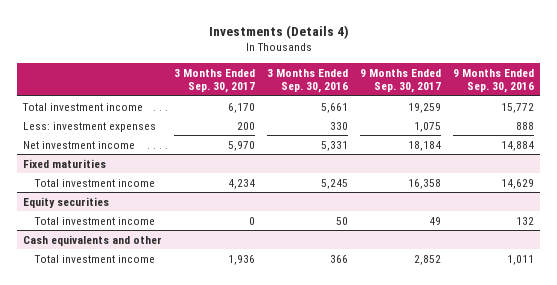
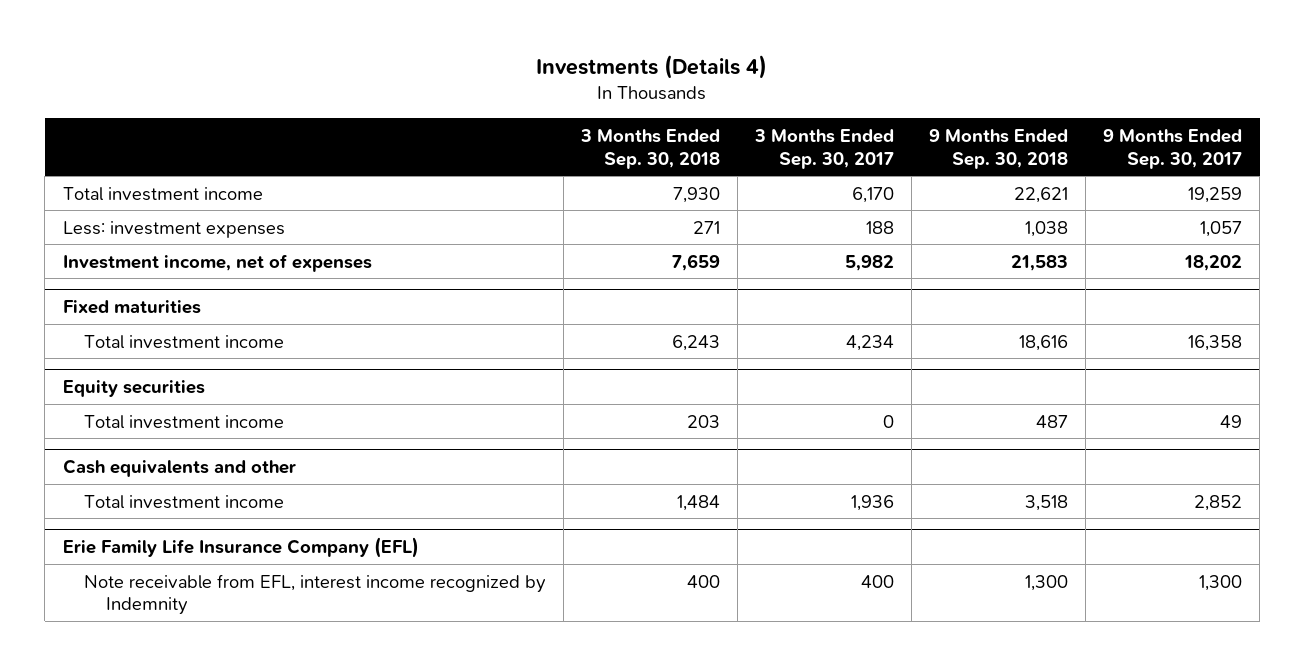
[267,68,349,94] 3 Months Ended Sep. 30, 2016 -> none
[452,68,534,94] 9 Months Ended Sep. 30, 2016 -> none
none -> [580,128,721,169] 3 Months Ended Sep. 30, 2018
none -> [929,128,1069,169] 9 Months Ended Sep. 30, 2018
[237,121,256,130] 200 -> [866,220,895,234] 188
[413,121,441,132] 1,075 -> [1200,220,1243,237] 1,057
[23,140,136,149] Net investment income -> [62,253,372,272] Investment income, net of expenses
[228,140,256,151] 5,970 -> [845,254,895,271] 5,982
[407,140,441,151] 18,184 -> [1184,254,1243,271] 18,202
none -> [62,536,419,558] Erie Family Life Insurance Company (EFL)
none -> [84,573,547,616] Note receivable from EFL, interest income recognized by Indemnity

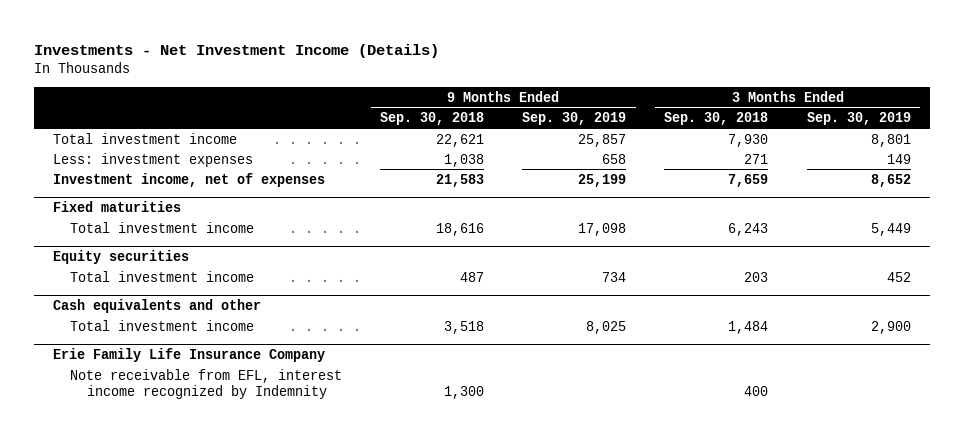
[536,55,768,80] Investments (Details 4) -> [33,44,439,59] Investments - Net Investment Income (Details)
[754,128,895,169] 3 Months Ended Sep. 30, 2017 -> none
[1103,128,1243,169] 9 Months Ended Sep. 30, 2017 -> none
none -> [522,112,627,126] Sep. 30, 2019
none -> [806,112,911,126] Sep. 30, 2019
[62,536,419,558] Erie Family Life Insurance Company (EFL) -> [52,347,325,362] Erie Family Life Insurance Company

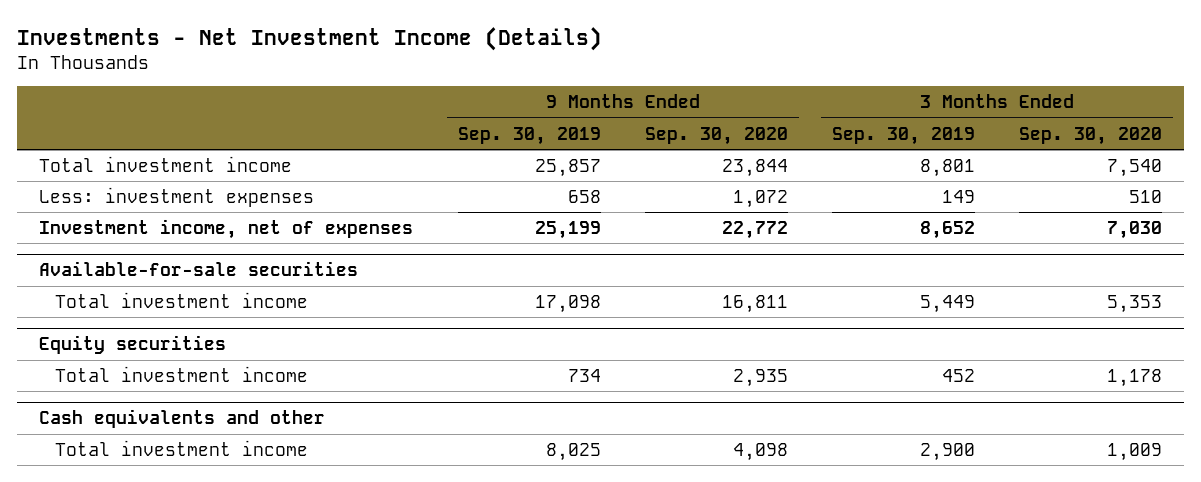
[380,112,485,126] Sep. 30, 2018 -> none
[664,112,769,126] Sep. 30, 2018 -> none
none -> [644,126,788,145] Sep. 30, 2020
none -> [1018,126,1162,145] Sep. 30, 2020
[52,200,181,212] Fixed maturities -> [39,261,359,277] Available-for-sale securities
[52,347,325,362] Erie Family Life Insurance Company -> none
[70,368,343,400] Note receivable from EFL, interest income recognized by Indemnity -> none

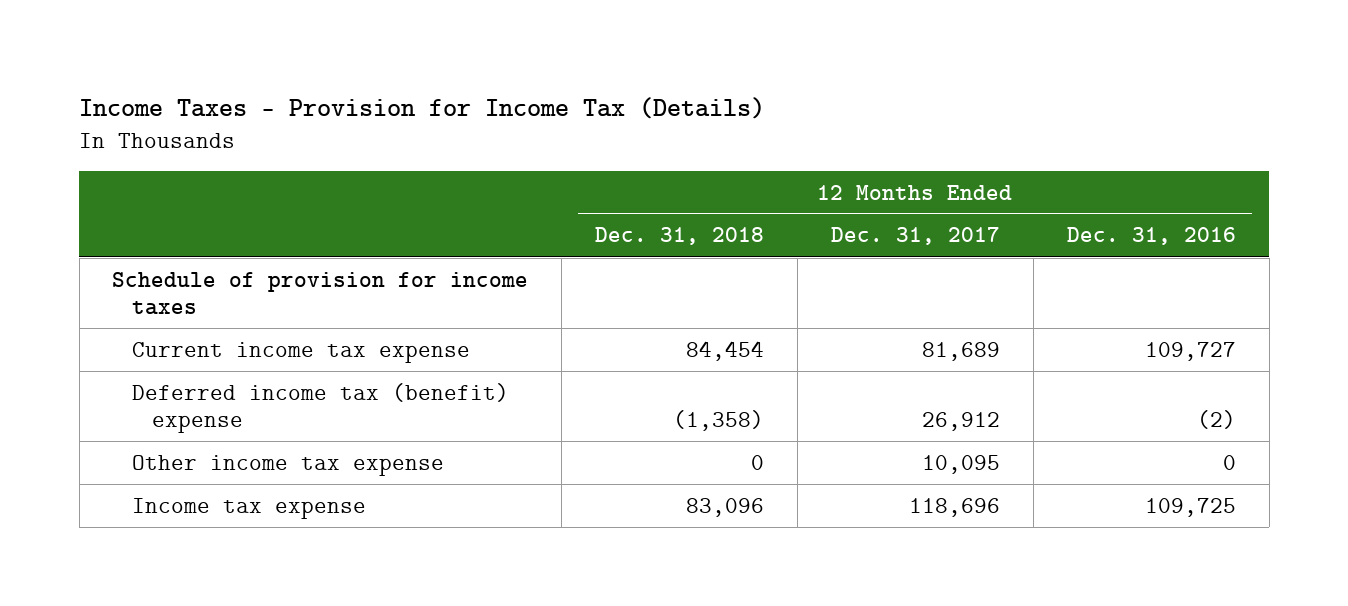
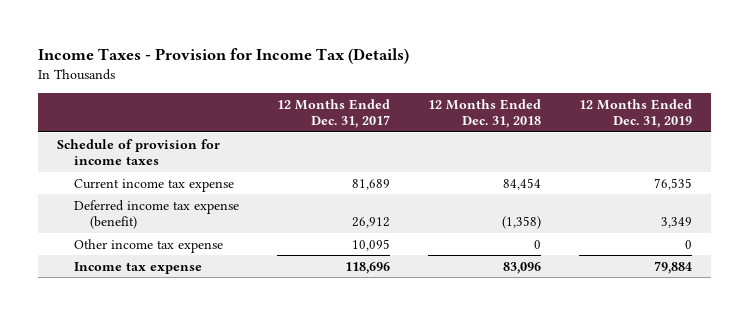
[1066,227,1236,246] Dec. 31, 2016 -> none
none -> [578,98,692,129] 12 Months Ended Dec. 31, 2019
[132,382,510,434] Deferred income tax (benefit) expense -> [73,199,239,230] Deferred income tax expense (benefit)

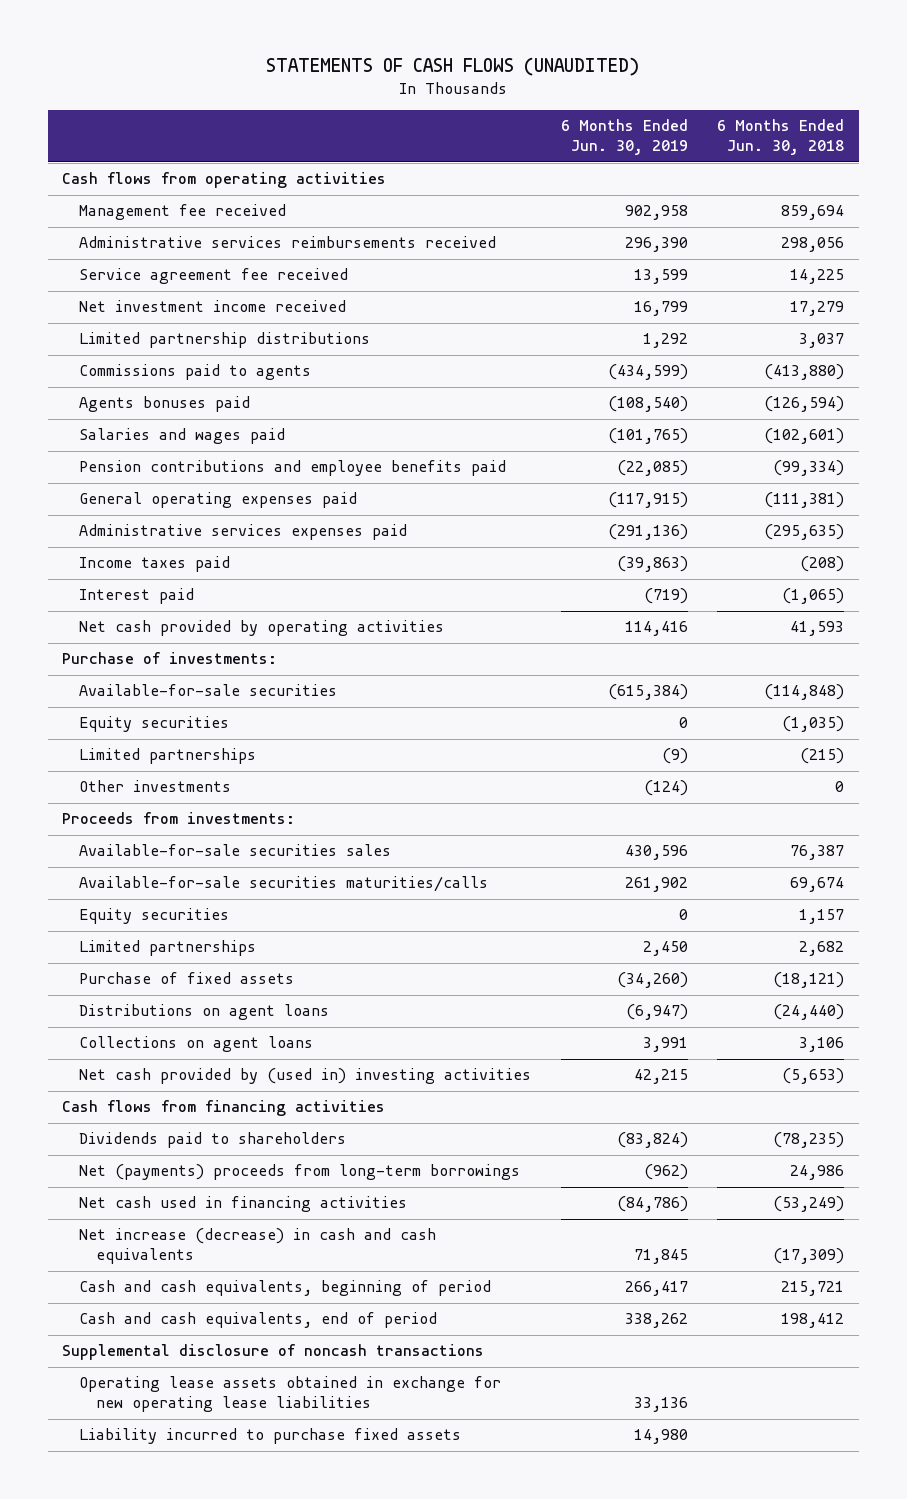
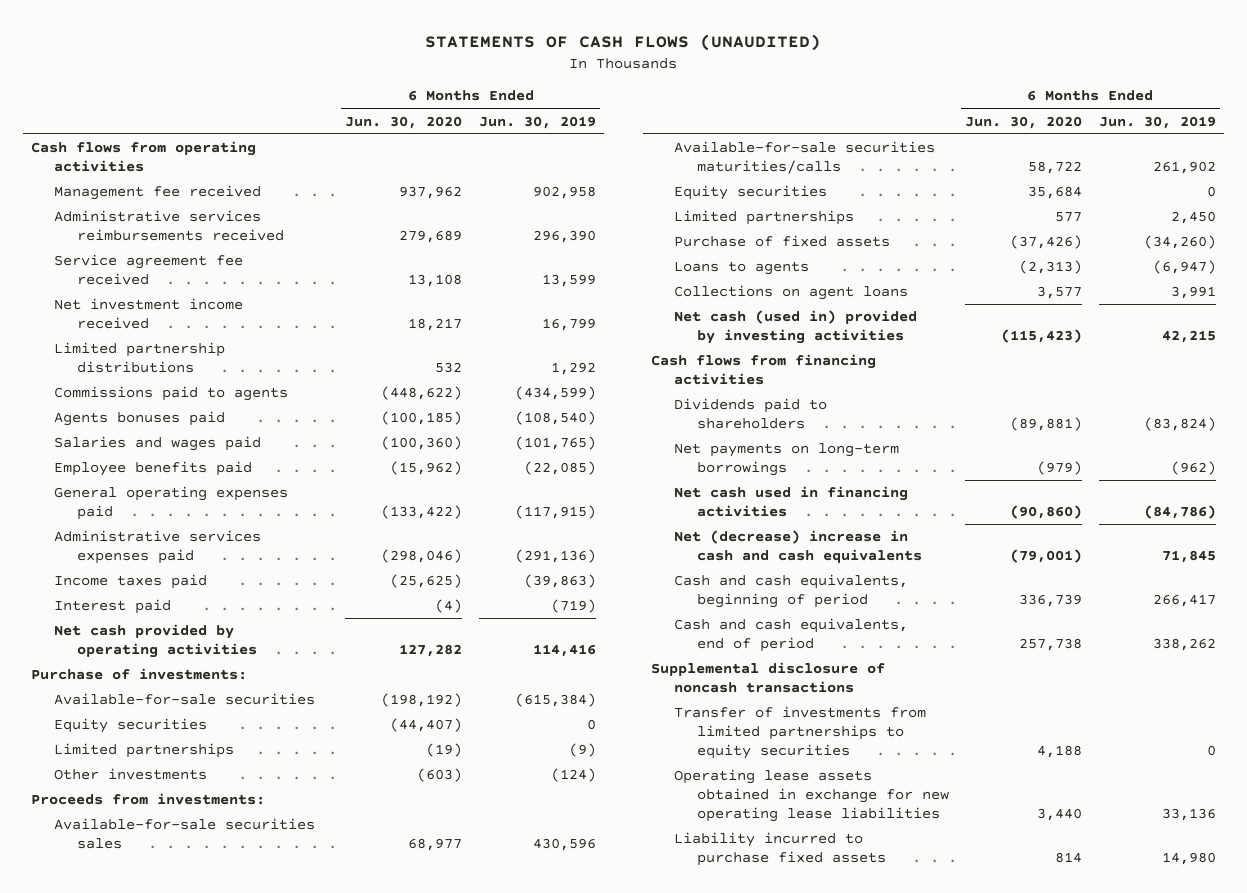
[717,119,845,156] 6 Months Ended Jun. 30, 2018 -> none
none -> [345,115,463,129] Jun. 30, 2020
[79,460,507,477] Pension contributions and employee benefits paid -> [54,461,253,477] Employee benefits paid
[79,1004,330,1021] Distributions on agent loans -> [673,261,809,276] Loans to agents
[79,1068,532,1085] Net cash provided by (used in) investing activities -> [673,310,917,345] Net cash (used in) provided by investing activities
[79,1164,521,1181] Net (payments) proceeds from long-term borrowings -> [673,443,899,477] Net payments on long-term borrowings
[79,1228,437,1265] Net increase (decrease) in cash and cash equivalents -> [673,530,922,564] Net (decrease) increase in cash and cash equivalents
none -> [673,706,926,760] Transfer of investments from limited partnerships to equity securities

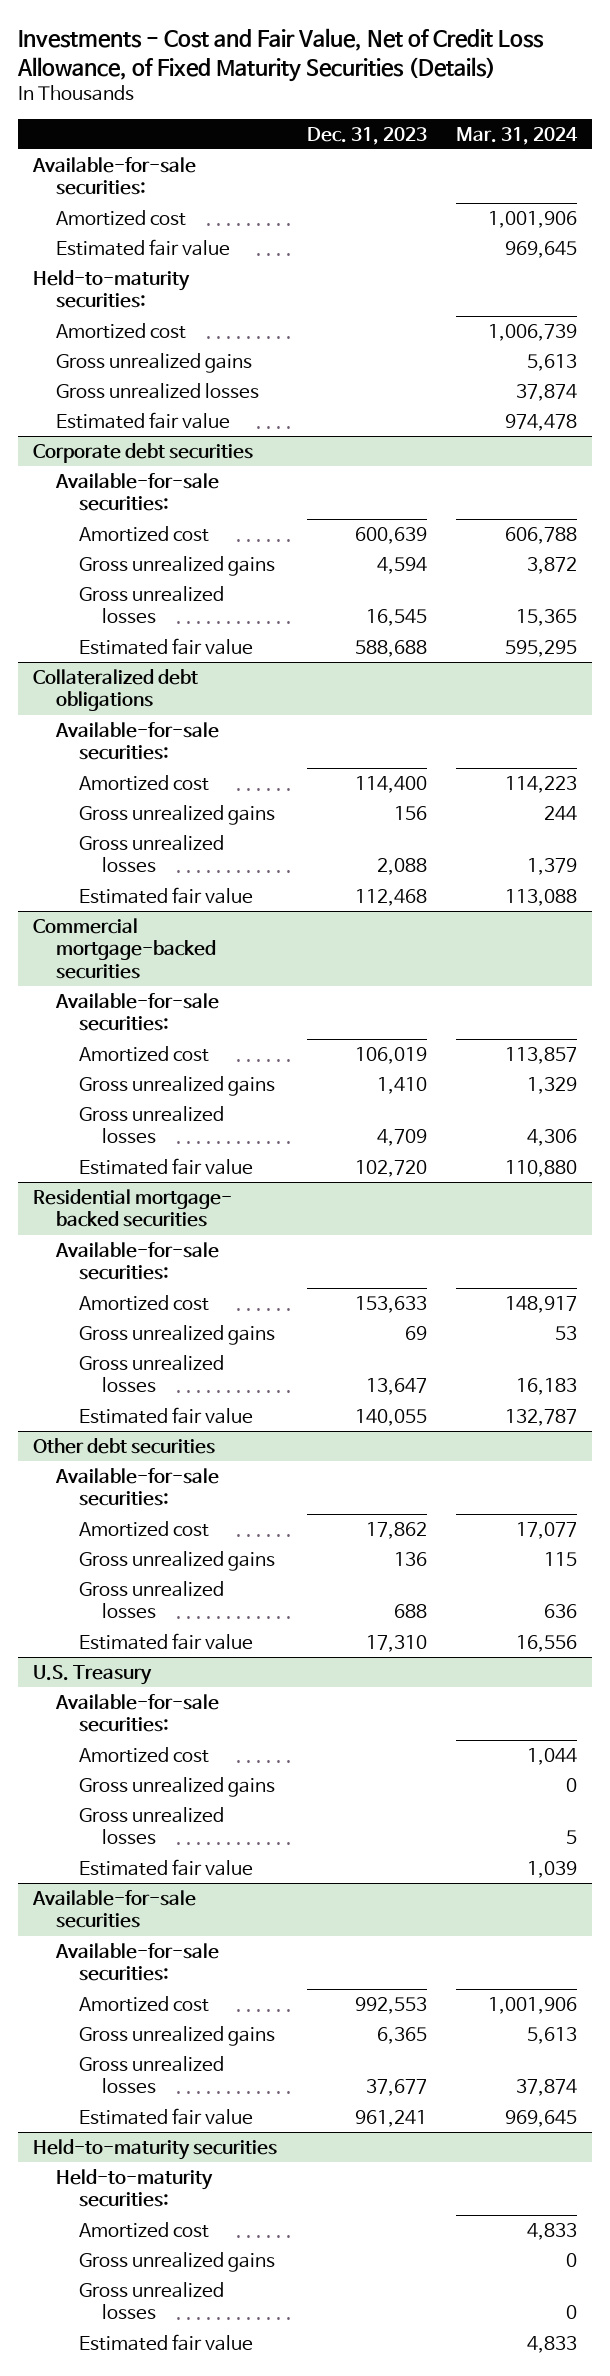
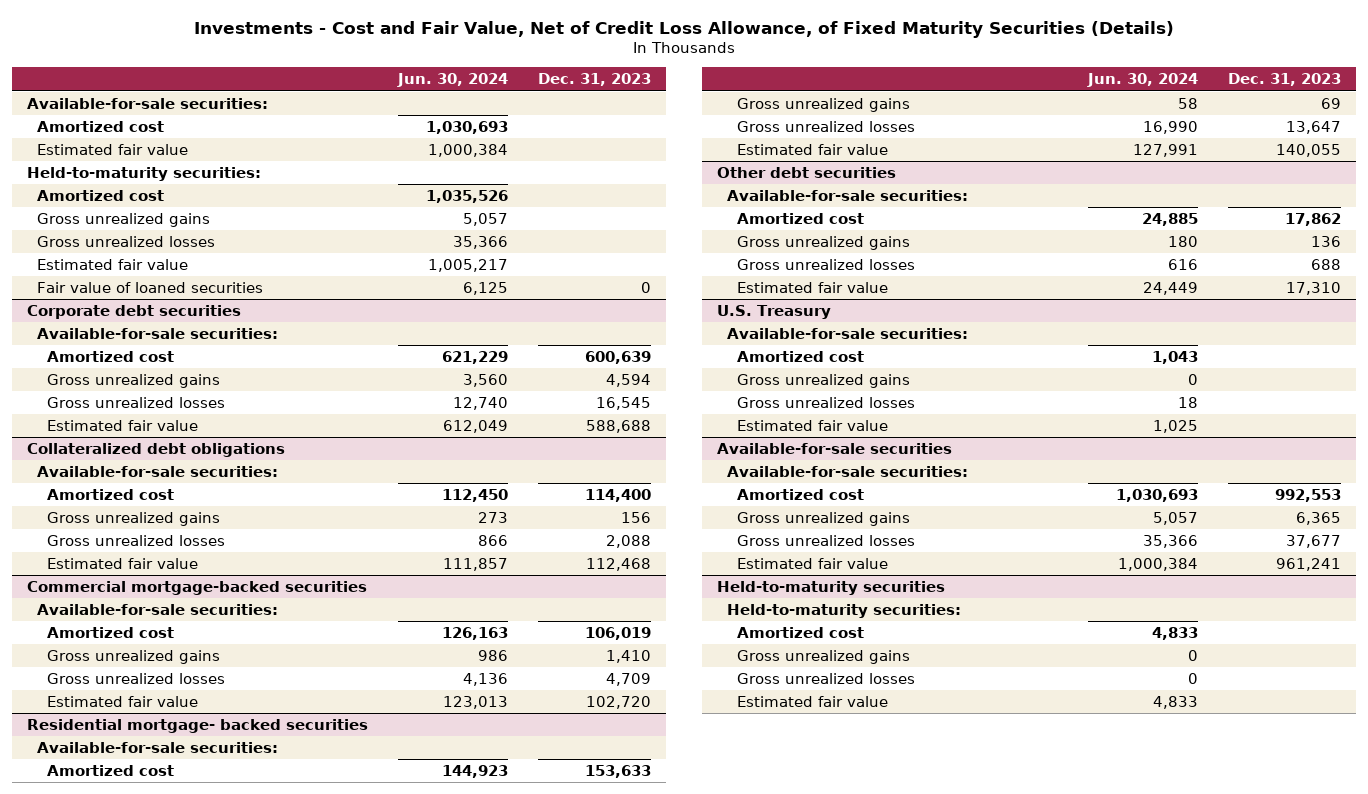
[456,126,579,145] Mar. 31, 2024 -> none
none -> [396,73,508,88] Jun. 30, 2024
none -> [37,281,264,293] Fair value of loaned securities

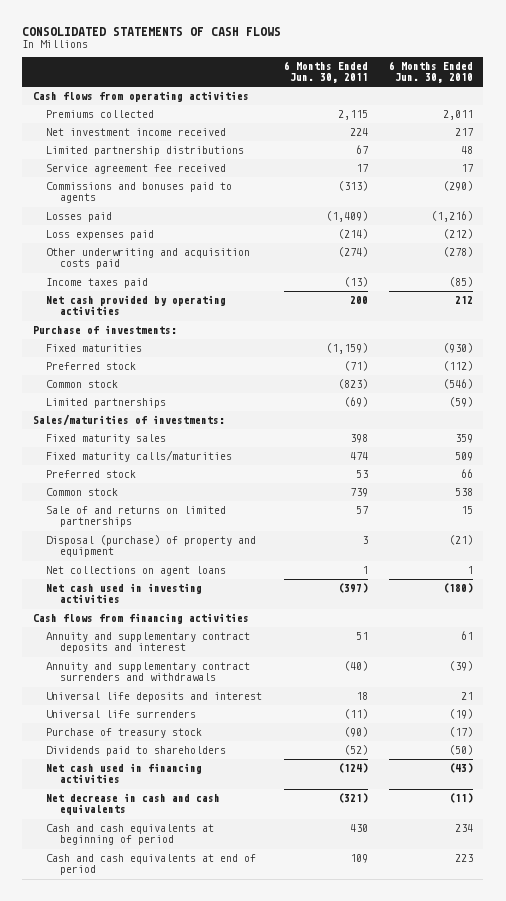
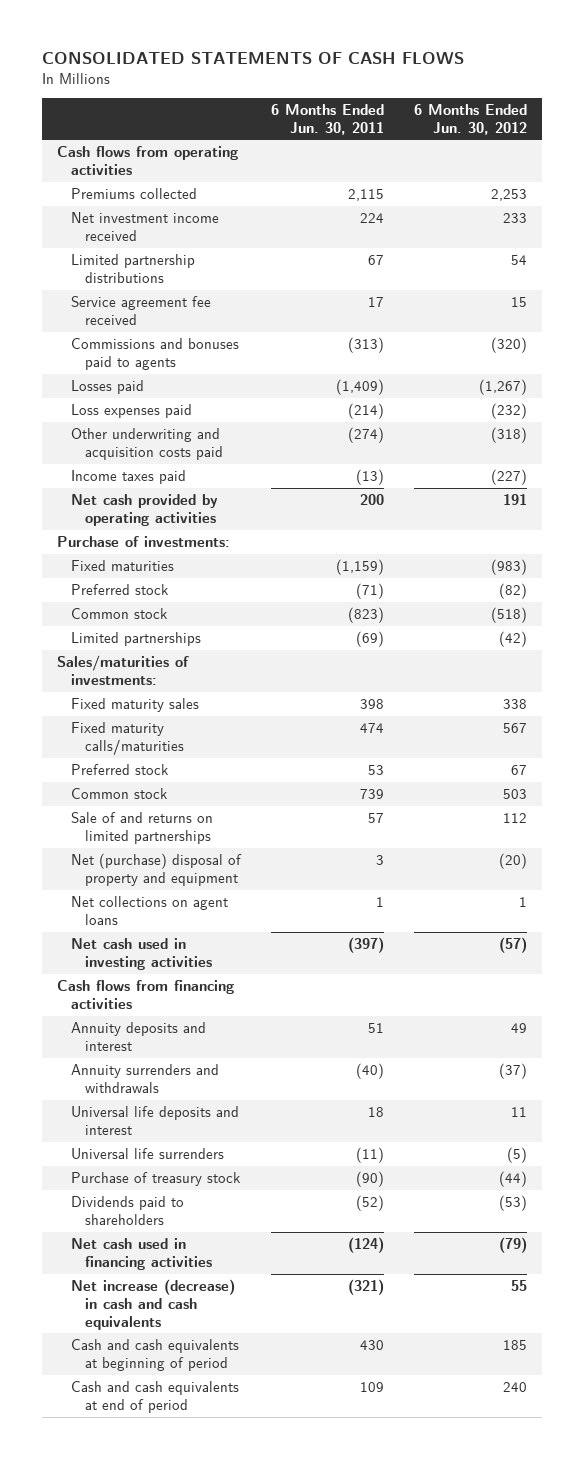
[388,60,473,84] 6 Months Ended Jun. 30, 2010 -> none
none -> [414,103,528,135] 6 Months Ended Jun. 30, 2012
[46,535,257,558] Disposal (purchase) of property and equipment -> [70,852,242,886] Net (purchase) disposal of property and equipment
[46,632,251,654] Annuity and supplementary contract deposits and interest -> [70,1021,206,1051] Annuity deposits and interest
[46,662,251,682] Annuity and supplementary contract surrenders and withdrawals -> [70,1063,219,1093] Annuity surrenders and withdrawals
[46,793,221,816] Net decrease in cash and cash equivalents -> [70,1278,235,1330] Net increase (decrease) in cash and cash equivalents

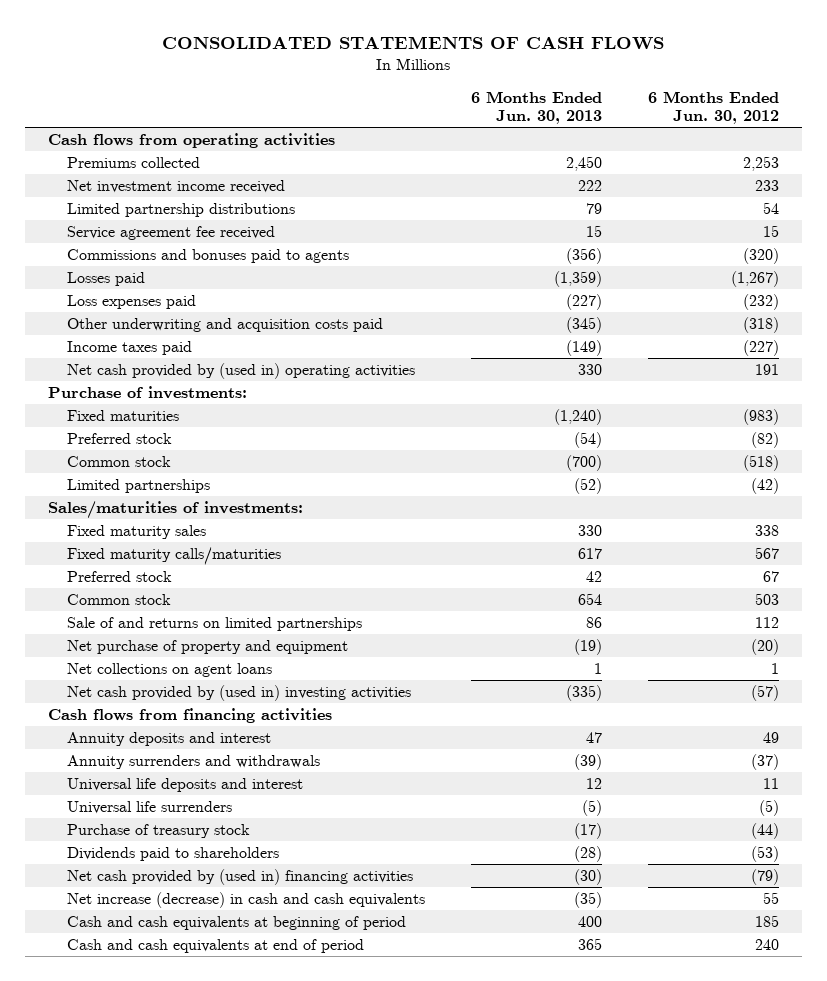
[271,103,385,135] 6 Months Ended Jun. 30, 2011 -> none
none -> [470,90,602,125] 6 Months Ended Jun. 30, 2013
[70,493,218,526] Net cash provided by operating activities -> [66,362,415,379] Net cash provided by (used in) operating activities
[70,852,242,886] Net (purchase) disposal of property and equipment -> [66,639,348,654] Net purchase of property and equipment
[70,937,212,970] Net cash used in investing activities -> [66,684,411,701] Net cash provided by (used in) investing activities
[70,1237,212,1270] Net cash used in financing activities -> [66,868,413,885] Net cash provided by (used in) financing activities

